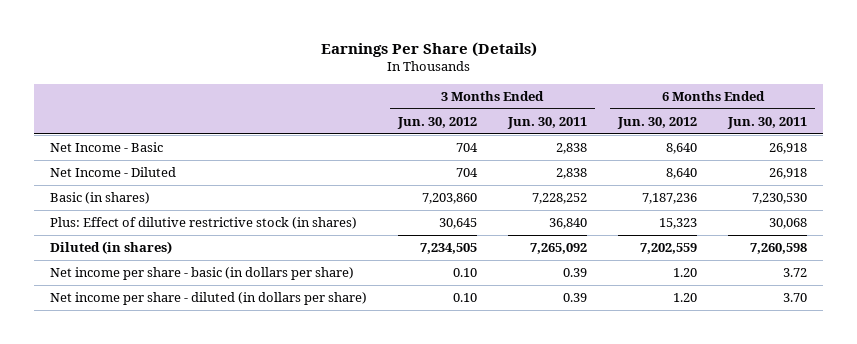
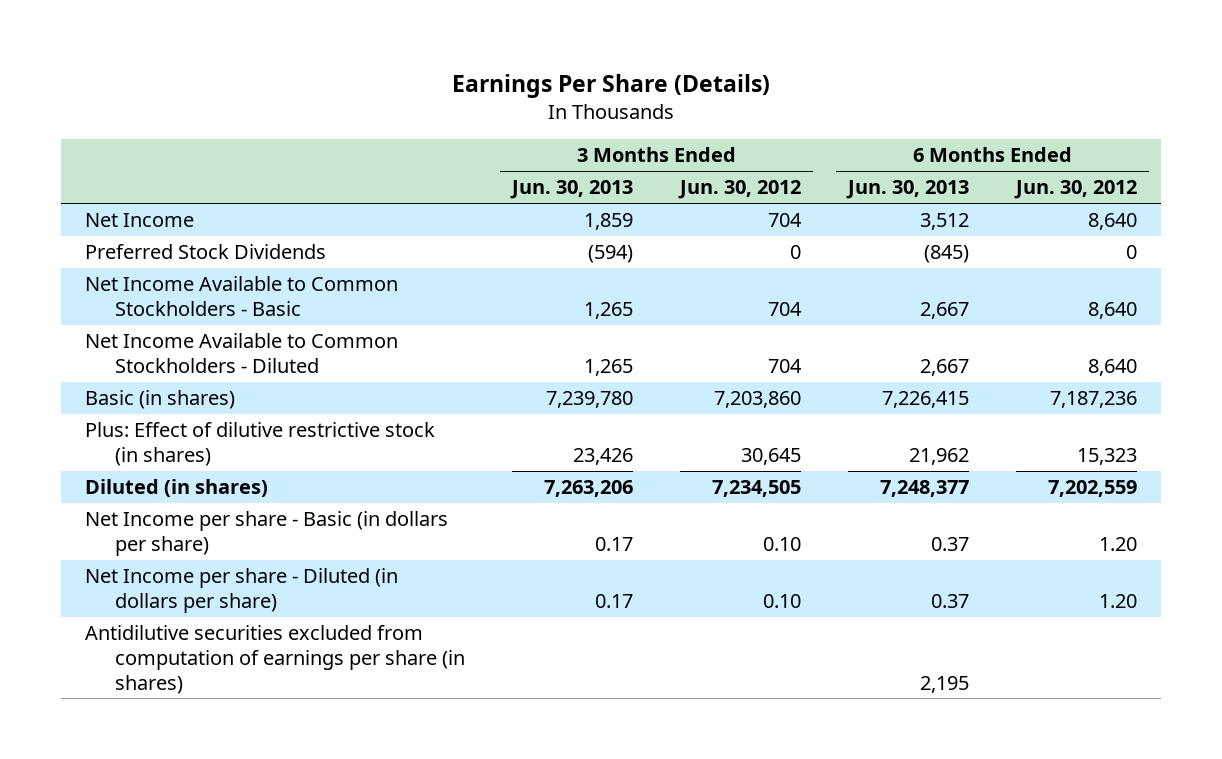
[507,116,588,129] Jun. 30, 2011 -> none
[727,116,808,129] Jun. 30, 2011 -> none
none -> [509,180,633,200] Jun. 30, 2013
none -> [846,180,970,200] Jun. 30, 2013
none -> [84,213,194,228] Net Income
none -> [84,244,326,260] Preferred Stock Dividends
[49,141,163,152] Net Income - Basic -> [84,276,398,316] Net Income Available to Common Stockholders - Basic
[49,166,176,177] Net Income - Diluted -> [84,333,398,373] Net Income Available to Common Stockholders - Diluted
[49,266,354,280] Net income per share - basic (in dollars per share) -> [84,511,448,556] Net Income per share - Basic (in dollars per share)
[49,291,367,305] Net income per share - diluted (in dollars per share) -> [84,568,398,613] Net Income per share - Diluted (in dollars per share)
none -> [84,625,465,694] Antidilutive securities excluded from computation of earnings per share (in shares)

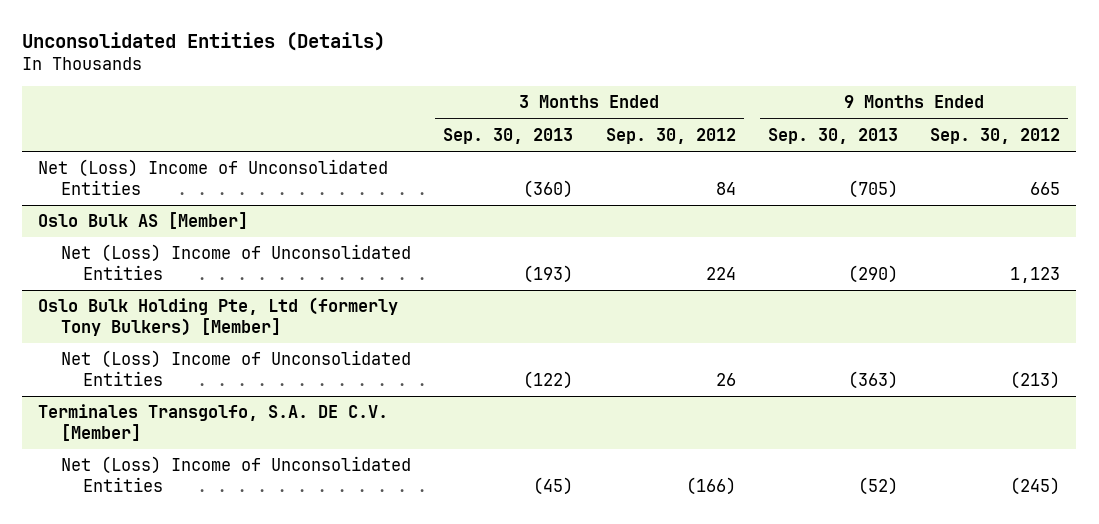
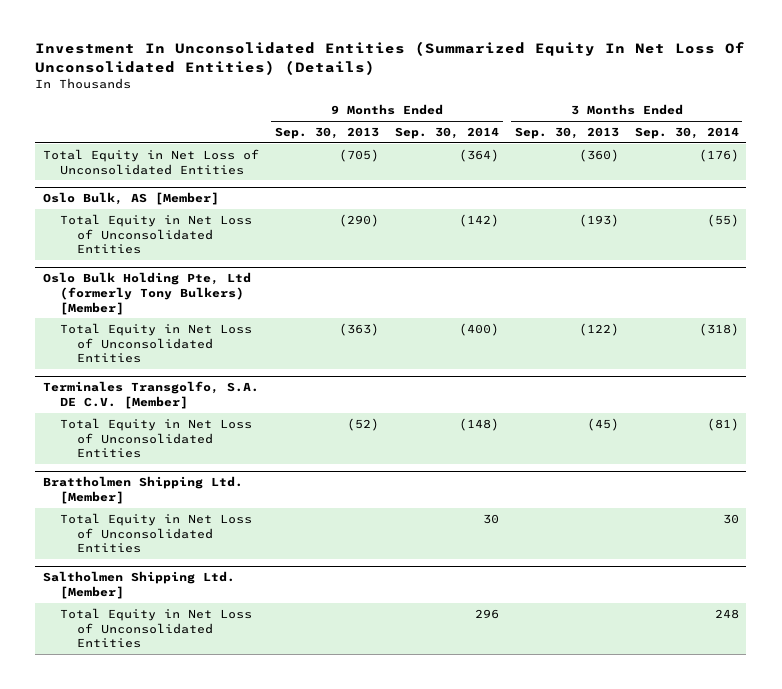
[22,31,386,51] Unconsolidated Entities (Details) -> [35,41,746,75] Investment In Unconsolidated Entities (Summarized Equity In Net Loss Of Unconsolidated Entities) (Details)
[605,127,736,144] Sep. 30, 2012 -> none
[930,127,1061,144] Sep. 30, 2012 -> none
none -> [394,127,499,140] Sep. 30, 2014
none -> [634,127,739,140] Sep. 30, 2014
[38,159,389,195] Net (Loss) Income of Unconsolidated Entities -> [43,149,260,175] Total Equity in Net Loss of Unconsolidated Entities
[38,212,249,230] Oslo Bulk AS [Member] -> [43,192,220,206] Oslo Bulk, AS [Member]
[60,244,411,280] Net (Loss) Income of Unconsolidated Entities -> [60,214,253,255] Total Equity in Net Loss of Unconsolidated Entities
[60,350,411,386] Net (Loss) Income of Unconsolidated Entities -> [60,323,253,364] Total Equity in Net Loss of Unconsolidated Entities
[60,456,411,492] Net (Loss) Income of Unconsolidated Entities -> [60,418,253,459] Total Equity in Net Loss of Unconsolidated Entities
none -> [43,476,244,505] Brattholmen Shipping Ltd. [Member]
none -> [60,513,253,554] Total Equity in Net Loss of Unconsolidated Entities
none -> [43,571,236,600] Saltholmen Shipping Ltd. [Member]
none -> [60,608,253,649] Total Equity in Net Loss of Unconsolidated Entities

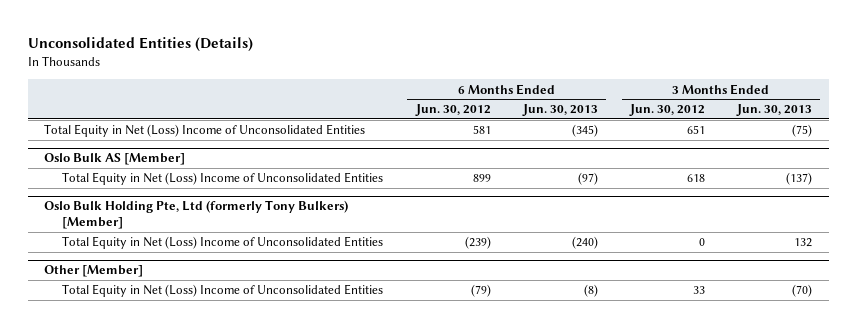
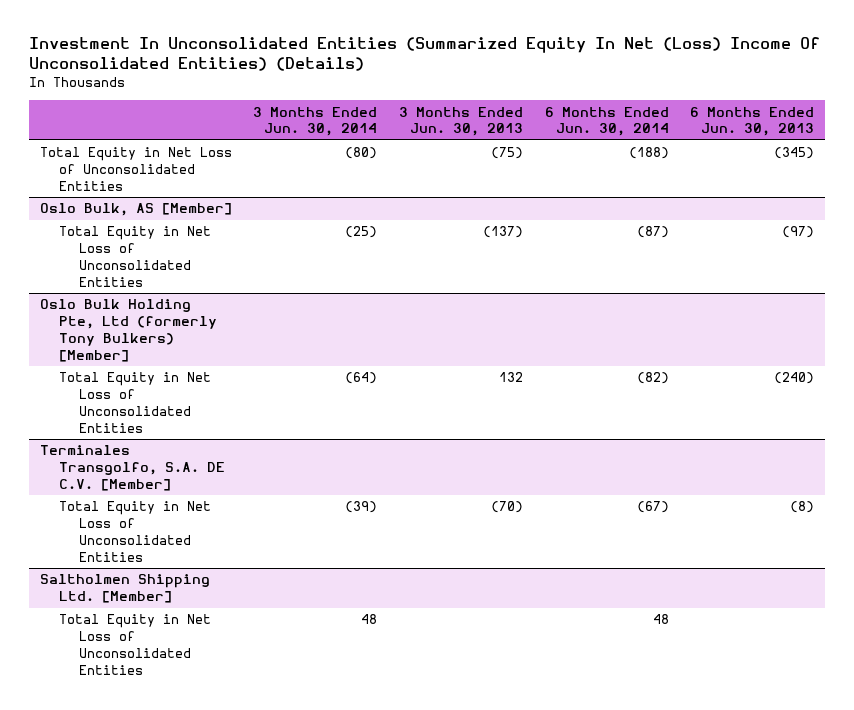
[27,37,253,53] Unconsolidated Entities (Details) -> [28,37,820,72] Investment In Unconsolidated Entities (Summarized Equity In Net (Loss) Income Of Unconsolidated Entities) (Details)
[414,104,491,117] Jun. 30, 2012 -> none
[629,104,706,117] Jun. 30, 2012 -> none
none -> [253,106,378,137] 3 Months Ended Jun. 30, 2014
none -> [544,106,669,137] 6 Months Ended Jun. 30, 2014
[44,124,366,138] Total Equity in Net (Loss) Income of Unconsolidated Entities -> [39,147,232,191] Total Equity in Net Loss of Unconsolidated Entities
[44,153,186,166] Oslo Bulk AS [Member] -> [39,203,232,217] Oslo Bulk, AS [Member]
[62,172,384,186] Total Equity in Net (Loss) Income of Unconsolidated Entities -> [59,226,212,287] Total Equity in Net Loss of Unconsolidated Entities
[44,265,144,278] Other [Member] -> none
[62,236,384,250] Total Equity in Net (Loss) Income of Unconsolidated Entities -> [59,372,212,433] Total Equity in Net Loss of Unconsolidated Entities
none -> [39,445,226,491] Terminales Transgolfo, S.A. DE C.V. [Member]
[62,284,384,298] Total Equity in Net (Loss) Income of Unconsolidated Entities -> [59,501,212,562] Total Equity in Net Loss of Unconsolidated Entities
none -> [39,574,210,604] Saltholmen Shipping Ltd. [Member]
none -> [59,614,212,675] Total Equity in Net Loss of Unconsolidated Entities

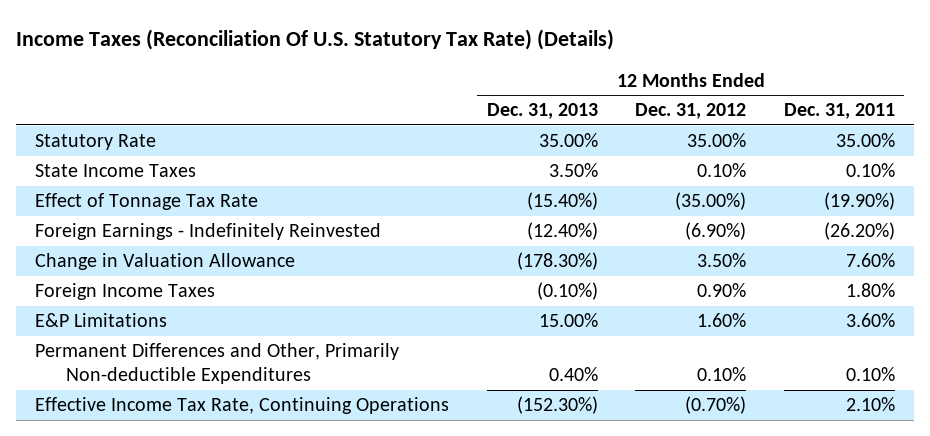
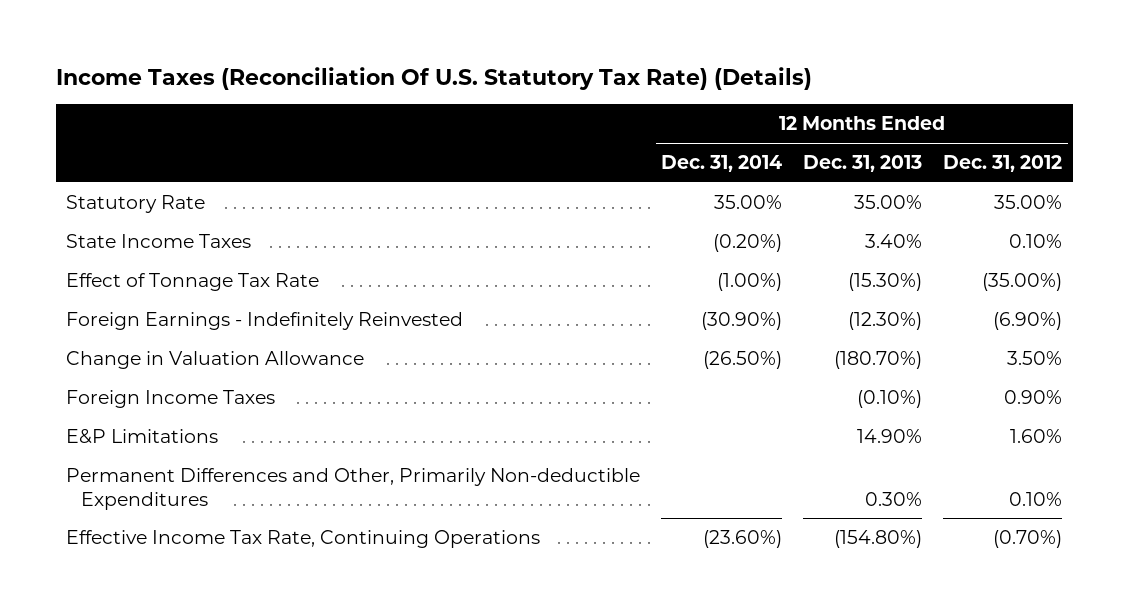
[783,103,895,120] Dec. 31, 2011 -> none
none -> [661,155,783,173] Dec. 31, 2014
[548,163,598,178] 3.50% -> [865,234,923,249] 3.40%
[526,192,598,211] (15.40%) -> [848,273,923,292] (15.30%)
[526,222,598,241] (12.40%) -> [848,312,923,331] (12.30%)
[516,252,598,271] (178.30%) -> [834,351,923,370] (180.70%)
[538,313,598,328] 15.00% -> [857,429,923,444] 14.90%
[548,367,598,382] 0.40% -> [865,491,923,506] 0.30%
[516,396,598,415] (152.30%) -> [834,530,923,549] (154.80%)

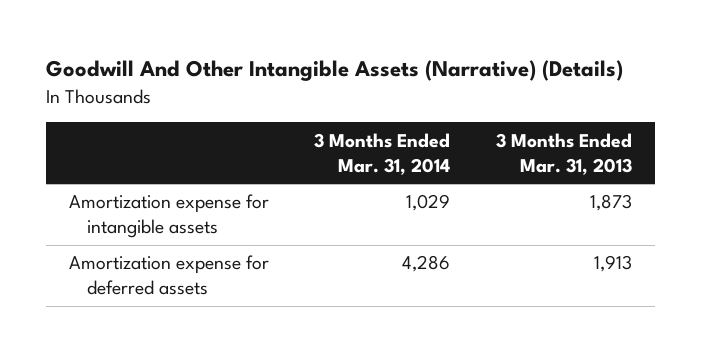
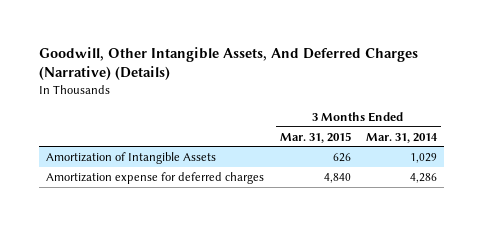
[45,60,623,82] Goodwill And Other Intangible Assets (Narrative) (Details) -> [38,47,418,81] Goodwill, Other Intangible Assets, And Deferred Charges (Narrative) (Details)
[496,132,633,175] 3 Months Ended Mar. 31, 2013 -> none
none -> [279,131,351,143] Mar. 31, 2015
[68,194,269,239] Amortization expense for intangible assets -> [46,152,217,165] Amortization of Intangible Assets
[68,255,269,296] Amortization expense for deferred assets -> [46,172,265,185] Amortization expense for deferred charges

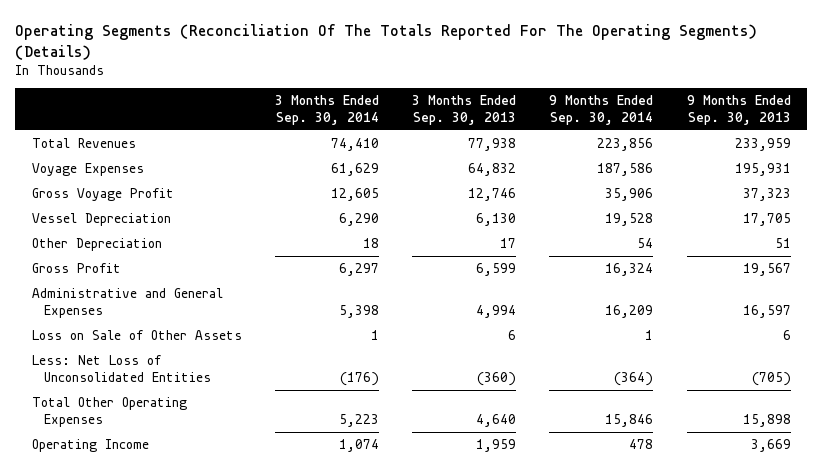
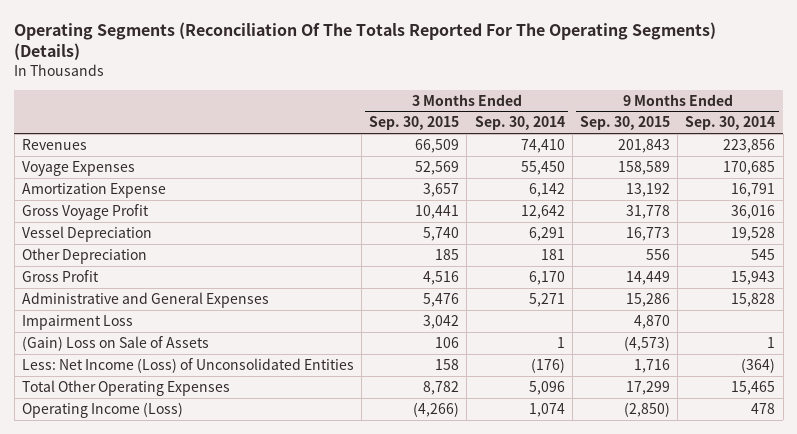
[412,95,517,125] 3 Months Ended Sep. 30, 2013 -> none
[686,95,791,125] 9 Months Ended Sep. 30, 2013 -> none
none -> [369,116,460,131] Sep. 30, 2015
none -> [580,116,671,131] Sep. 30, 2015
[31,138,136,149] Total Revenues -> [21,138,87,150] Revenues
[331,163,380,177] 61,629 -> [520,160,565,175] 55,450
[597,163,654,177] 187,586 -> [723,160,776,175] 170,685
none -> [21,182,166,198] Amortization Expense
[331,188,380,202] 12,605 -> [520,204,565,219] 12,642
[605,188,654,202] 35,906 -> [731,204,776,219] 36,016
[339,213,380,227] 6,290 -> [528,226,565,241] 6,291
[363,238,380,249] 18 -> [540,248,565,260] 181
[637,238,654,249] 54 -> [751,248,776,260] 545
[339,263,380,277] 6,297 -> [528,270,565,285] 6,170
[605,263,654,277] 16,324 -> [731,270,776,285] 15,943
[339,304,380,318] 5,398 -> [528,292,565,307] 5,271
[605,304,654,318] 16,209 -> [731,292,776,307] 15,828
none -> [21,314,133,330] Impairment Loss
[31,330,242,341] Loss on Sale of Other Assets -> [21,335,209,351] (Gain) Loss on Sale of Assets
[31,355,212,382] Less: Net Loss of Unconsolidated Entities -> [21,357,354,373] Less: Net Income (Loss) of Unconsolidated Entities
[339,413,380,427] 5,223 -> [528,380,565,395] 5,096
[605,413,654,427] 15,846 -> [731,380,776,395] 15,465
[31,439,149,453] Operating Income -> [21,401,183,418] Operating Income (Loss)

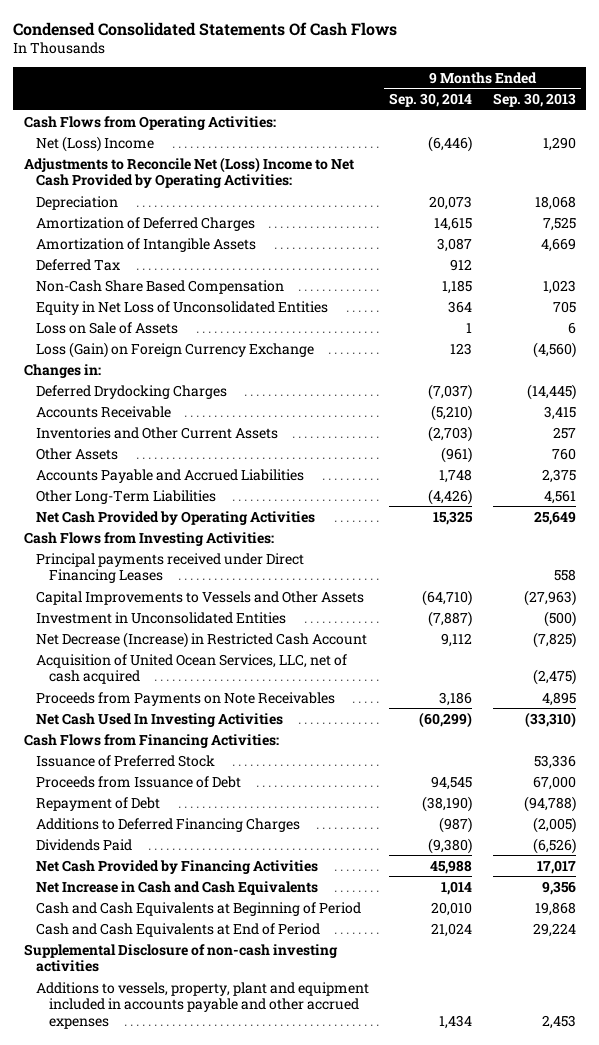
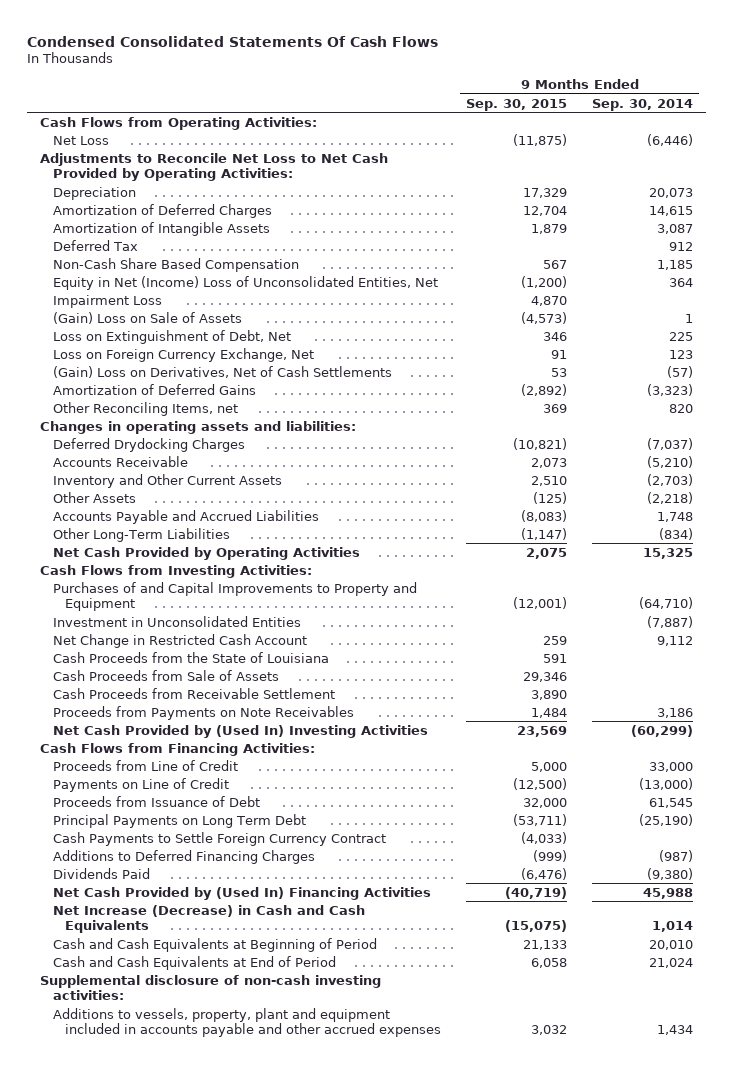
[492,93,576,108] Sep. 30, 2013 -> none
none -> [466,98,568,111] Sep. 30, 2015
[36,135,155,152] Net (Loss) Income -> [52,135,109,145] Net Loss
[23,156,354,189] Adjustments to Reconcile Net (Loss) Income to Net Cash Provided by Operating Activities: -> [39,152,388,181] Adjustments to Reconcile Net Loss to Net Cash Provided by Operating Activities:
[36,300,329,315] Equity in Net Loss of Unconsolidated Entities -> [52,275,438,290] Equity in Net (Income) Loss of Unconsolidated Entities, Net
none -> [52,294,162,308] Impairment Loss
[36,321,179,334] Loss on Sale of Assets -> [52,311,242,324] (Gain) Loss on Sale of Assets
none -> [52,329,291,344] Loss on Extinguishment of Debt, Net
[36,341,315,358] Loss (Gain) on Foreign Currency Exchange -> [52,347,314,362] Loss on Foreign Currency Exchange, Net
none -> [52,365,392,378] (Gain) Loss on Derivatives, Net of Cash Settlements
none -> [52,383,256,395] Amortization of Deferred Gains
none -> [52,401,238,416] Other Reconciling Items, net
[23,363,101,378] Changes in: -> [39,420,356,434] Changes in operating assets and liabilities:
[36,426,279,439] Inventories and Other Current Assets -> [52,473,282,488] Inventory and Other Current Assets
[441,446,473,463] (961) -> [647,491,694,504] (2,218)
[428,488,473,505] (4,426) -> [659,527,694,540] (834)
[36,552,305,584] Principal payments received under Direct Financing Leases -> none
[36,590,365,605] Capital Improvements to Vessels and Other Assets -> [52,581,417,611] Purchases of and Capital Improvements to Property and Equipment
[36,653,348,685] Acquisition of United Ocean Services, LLC, net of cash acquired -> none
[36,631,368,648] Net Decrease (Increase) in Restricted Cash Account -> [52,633,307,648] Net Change in Restricted Cash Account
none -> [52,651,329,663] Cash Proceeds from the State of Louisiana
none -> [52,669,279,681] Cash Proceeds from Sale of Assets
none -> [52,687,335,699] Cash Proceeds from Receivable Settlement
[36,712,284,727] Net Cash Used In Investing Activities -> [52,724,428,738] Net Cash Provided by (Used In) Investing Activities
[36,754,216,767] Issuance of Preferred Stock -> none
[36,796,161,811] Repayment of Debt -> none
none -> [52,759,238,771] Proceeds from Line of Credit
none -> [52,777,229,792] Payments on Line of Credit
[431,775,473,790] 94,545 -> [649,797,694,808] 61,545
none -> [52,813,306,828] Principal Payments on Long Term Debt
none -> [52,831,386,846] Cash Payments to Settle Foreign Currency Contract
[36,859,319,874] Net Cash Provided by Financing Activities -> [52,886,431,900] Net Cash Provided by (Used In) Financing Activities
[36,880,319,895] Net Increase in Cash and Cash Equivalents -> [52,904,365,933] Net Increase (Decrease) in Cash and Cash Equivalents
[23,943,338,973] Supplemental Disclosure of non-cash investing activities -> [39,974,381,1000] Supplemental disclosure of non-cash investing activities:

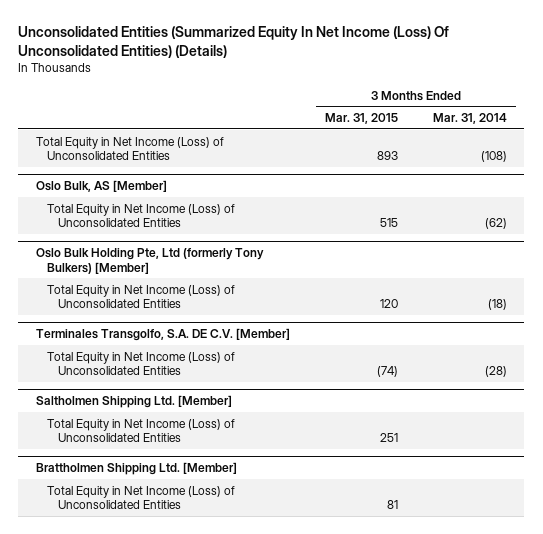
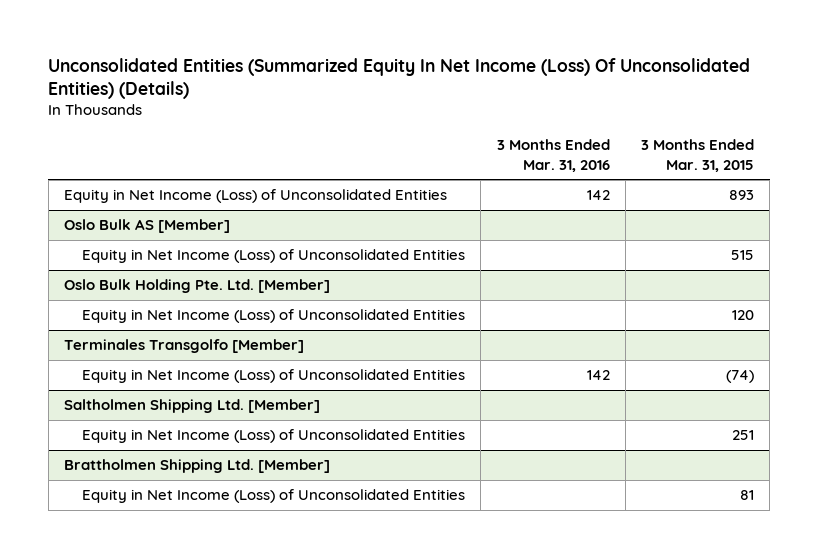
[432,113,507,125] Mar. 31, 2014 -> none
none -> [496,139,610,172] 3 Months Ended Mar. 31, 2016
[35,136,224,161] Total Equity in Net Income (Loss) of Unconsolidated Entities -> [64,189,448,204] Equity in Net Income (Loss) of Unconsolidated Entities
[35,179,167,192] Oslo Bulk, AS [Member] -> [64,219,231,234] Oslo Bulk AS [Member]
[46,203,235,228] Total Equity in Net Income (Loss) of Unconsolidated Entities -> [82,249,466,264] Equity in Net Income (Loss) of Unconsolidated Entities
[35,247,264,274] Oslo Bulk Holding Pte, Ltd (formerly Tony Bulkers) [Member] -> [64,279,331,294] Oslo Bulk Holding Pte. Ltd. [Member]
[46,284,235,309] Total Equity in Net Income (Loss) of Unconsolidated Entities -> [82,309,466,324] Equity in Net Income (Loss) of Unconsolidated Entities
[35,327,290,341] Terminales Transgolfo, S.A. DE C.V. [Member] -> [64,339,305,354] Terminales Transgolfo [Member]
[46,351,235,376] Total Equity in Net Income (Loss) of Unconsolidated Entities -> [82,369,466,384] Equity in Net Income (Loss) of Unconsolidated Entities
[46,418,235,443] Total Equity in Net Income (Loss) of Unconsolidated Entities -> [82,429,466,444] Equity in Net Income (Loss) of Unconsolidated Entities
[46,485,235,510] Total Equity in Net Income (Loss) of Unconsolidated Entities -> [82,489,466,504] Equity in Net Income (Loss) of Unconsolidated Entities

